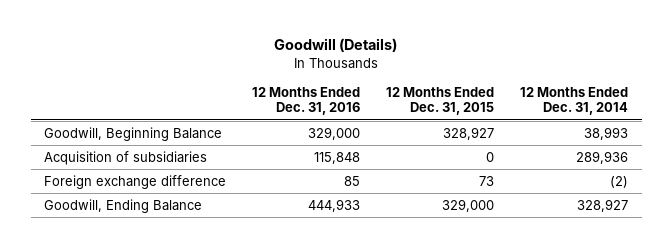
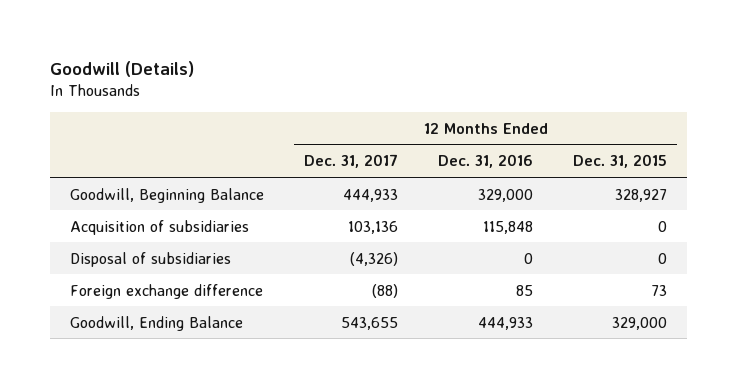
[520,87,629,116] 12 Months Ended Dec. 31, 2014 -> none
none -> [304,154,399,169] Dec. 31, 2017
none -> [70,251,232,267] Disposal of subsidiaries

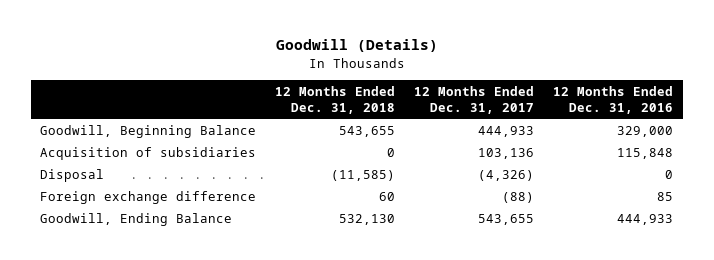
[572,154,667,169] Dec. 31, 2015 -> none
none -> [275,85,396,115] 12 Months Ended Dec. 31, 2018
[70,251,232,267] Disposal of subsidiaries -> [40,168,105,182] Disposal

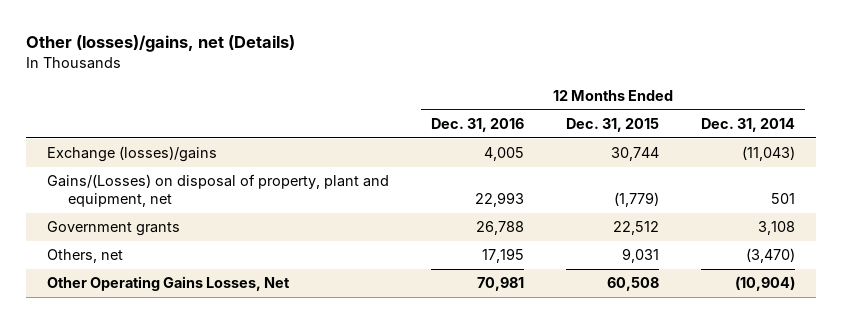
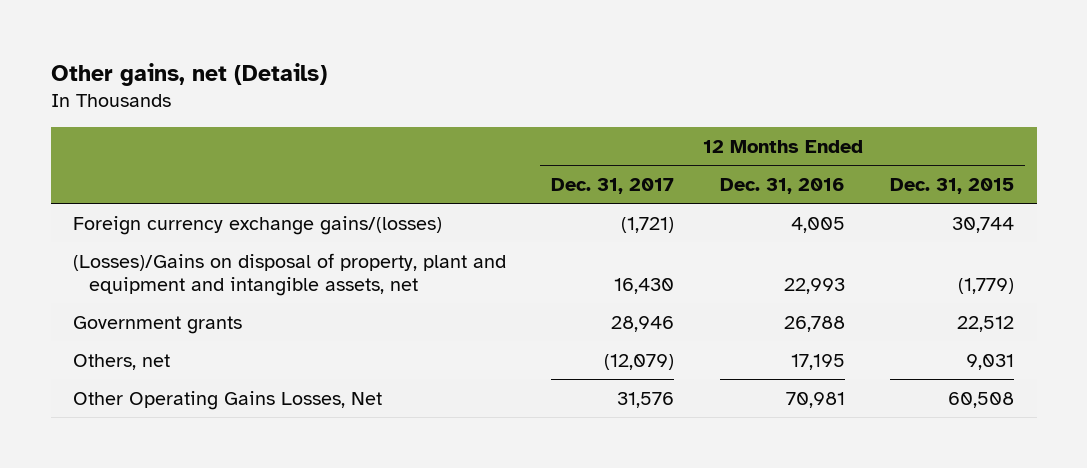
[26,35,296,53] Other (losses)/gains, net (Details) -> [50,62,327,86] Other gains, net (Details)
[700,118,795,133] Dec. 31, 2014 -> none
none -> [551,177,675,194] Dec. 31, 2017
[47,146,218,163] Exchange (losses)/gains -> [73,215,443,235] Foreign currency exchange gains/(losses)
[47,174,390,208] Gains/(Losses) on disposal of property, plant and equipment, net -> [73,252,507,296] (Losses)/Gains on disposal of property, plant and equipment and intangible assets, net

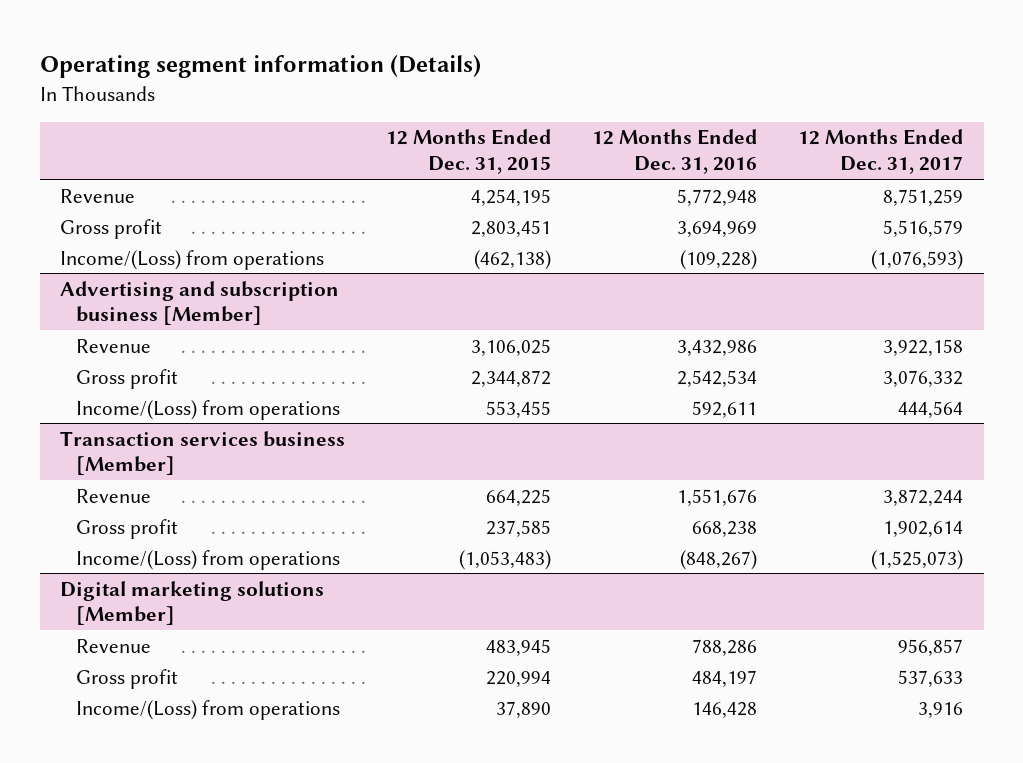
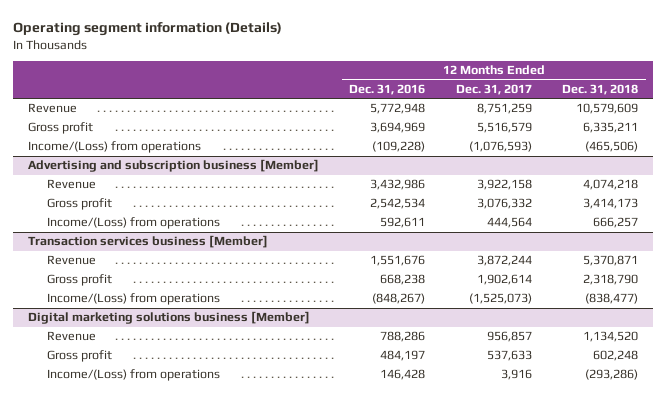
[386,129,552,175] 12 Months Ended Dec. 31, 2015 -> none
none -> [561,83,638,95] Dec. 31, 2018
[60,580,325,626] Digital marketing solutions [Member] -> [28,311,311,325] Digital marketing solutions business [Member]

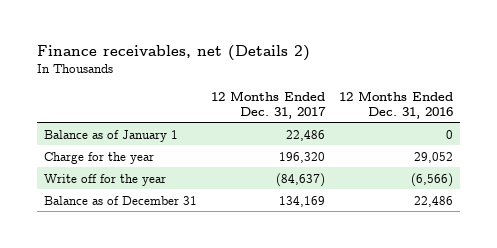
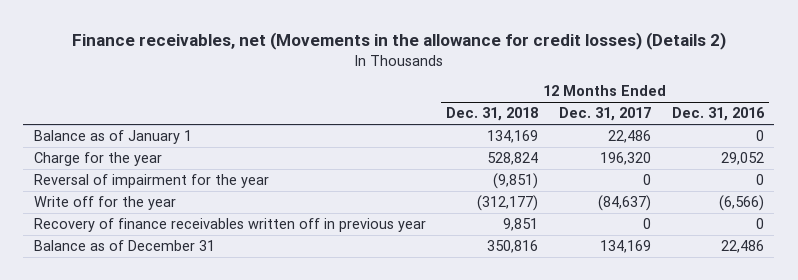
[36,45,310,62] Finance receivables, net (Details 2) -> [71,31,726,50] Finance receivables, net (Movements in the allowance for credit losses) (Details 2)
none -> [446,107,539,122] Dec. 31, 2018
none -> [33,174,269,189] Reversal of impairment for the year
none -> [33,218,426,233] Recovery of finance receivables written off in previous year

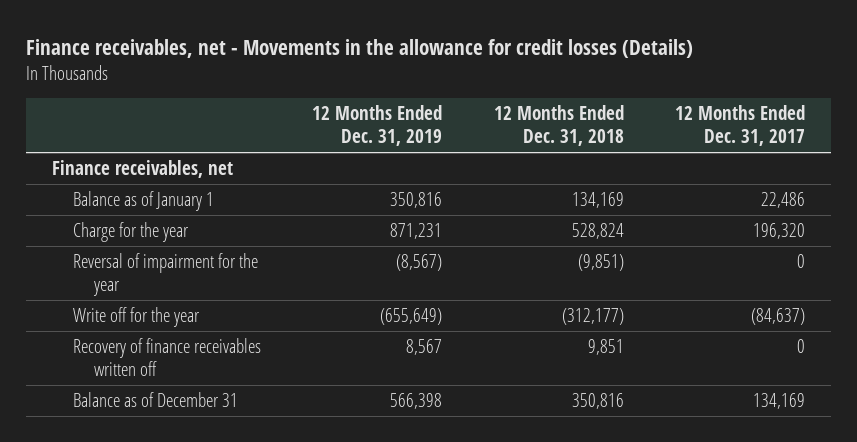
[71,31,726,50] Finance receivables, net (Movements in the allowance for credit losses) (Details 2) -> [26,38,694,58] Finance receivables, net - Movements in the allowance for credit losses (Details)
[671,107,765,122] Dec. 31, 2016 -> none
none -> [312,105,443,147] 12 Months Ended Dec. 31, 2019
none -> [51,160,233,179] Finance receivables, net
[33,218,426,233] Recovery of finance receivables written off in previous year -> [72,338,261,377] Recovery of finance receivables written off

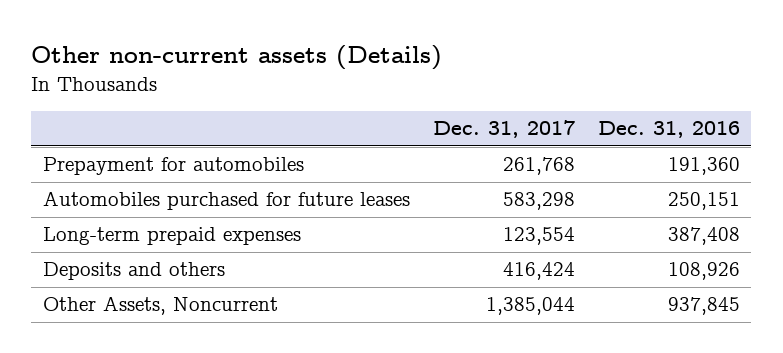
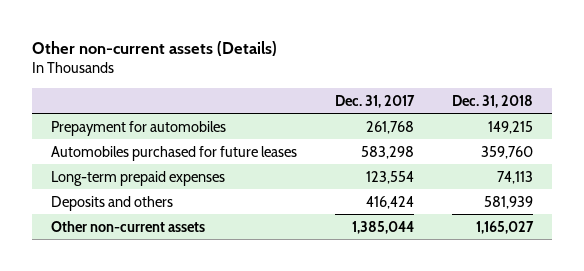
[597,121,740,139] Dec. 31, 2016 -> none
none -> [452,94,534,108] Dec. 31, 2018
[42,296,278,316] Other Assets, Noncurrent -> [50,220,205,232] Other non-current assets

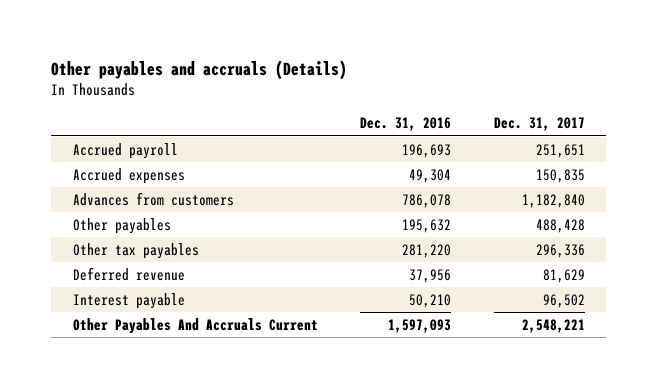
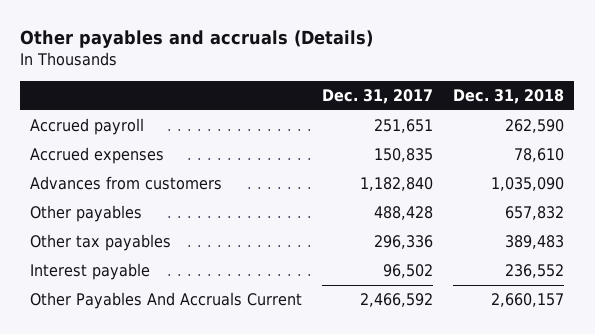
[360,117,452,132] Dec. 31, 2016 -> none
none -> [453,88,565,104] Dec. 31, 2018
[72,266,185,281] Deferred revenue -> none
[521,318,585,333] 2,548,221 -> [360,292,434,307] 2,466,592

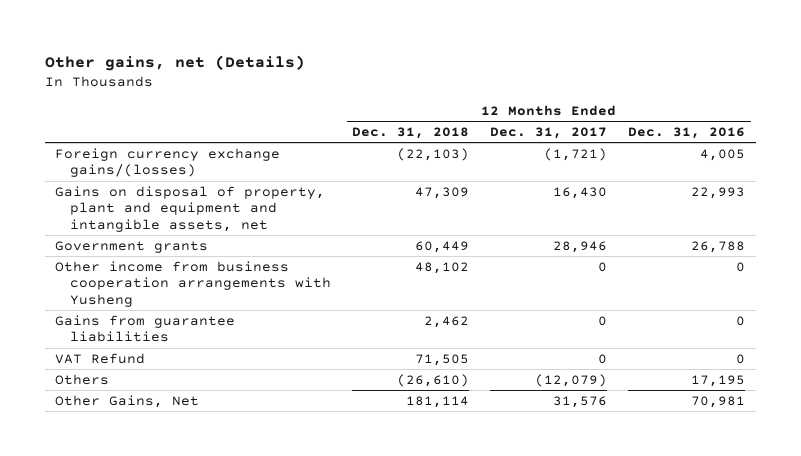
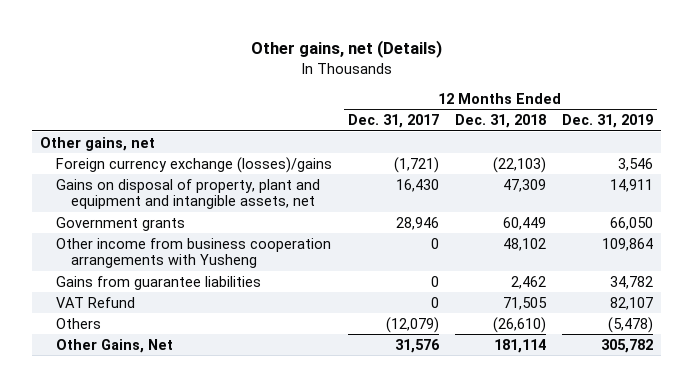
[628,127,746,140] Dec. 31, 2016 -> none
none -> [562,114,654,129] Dec. 31, 2019
none -> [40,136,156,151] Other gains, net
[55,147,281,178] Foreign currency exchange gains/(losses) -> [55,156,332,173] Foreign currency exchange (losses)/gains

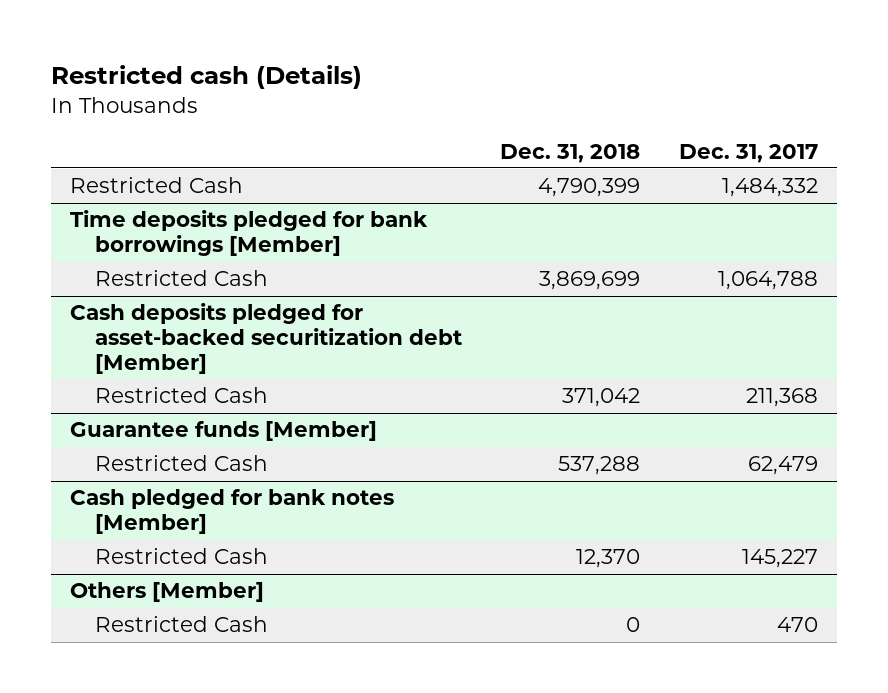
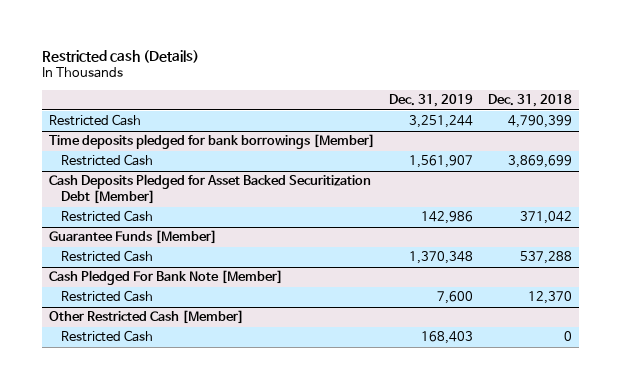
[678,143,818,163] Dec. 31, 2017 -> none
none -> [389,94,474,108] Dec. 31, 2019
[70,303,462,374] Cash deposits pledged for asset-backed securitization debt [Member] -> [48,174,371,205] Cash Deposits Pledged for Asset Backed Securitization Debt [Member]
[70,421,378,442] Guarantee funds [Member] -> [48,230,217,245] Guarantee Funds [Member]
[70,489,395,535] Cash pledged for bank notes [Member] -> [48,270,283,286] Cash Pledged For Bank Note [Member]
[70,582,265,603] Others [Member] -> [48,310,244,325] Other Restricted Cash [Member]

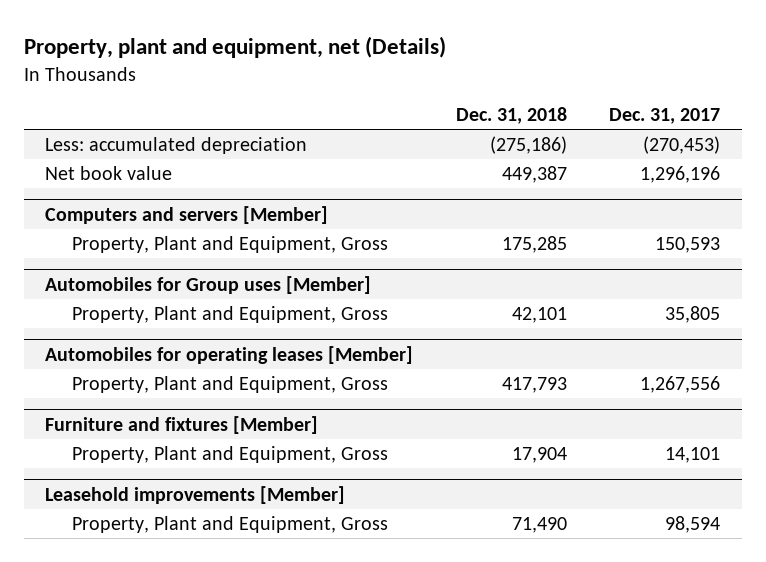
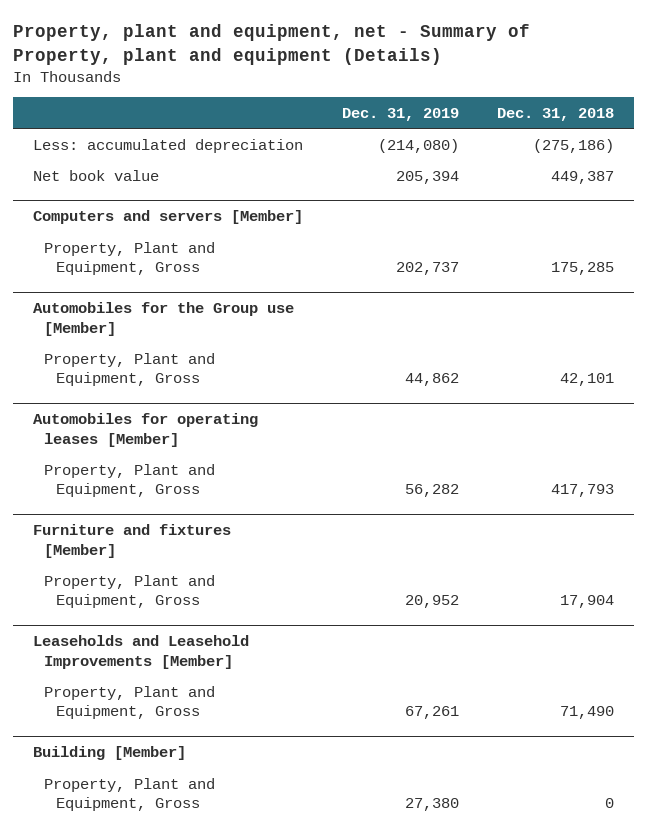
[24,36,447,59] Property, plant and equipment, net (Details) -> [13,24,531,65] Property, plant and equipment, net - Summary of Property, plant and equipment (Details)
[609,108,721,125] Dec. 31, 2017 -> none
none -> [341,107,459,121] Dec. 31, 2019
[45,275,372,294] Automobiles for Group uses [Member] -> [32,302,294,336] Automobiles for the Group use [Member]
[45,485,346,504] Leasehold improvements [Member] -> [32,635,249,669] Leaseholds and Leasehold Improvements [Member]
none -> [32,746,186,761] Building [Member]
none -> [44,777,216,812] Property, Plant and Equipment, Gross

